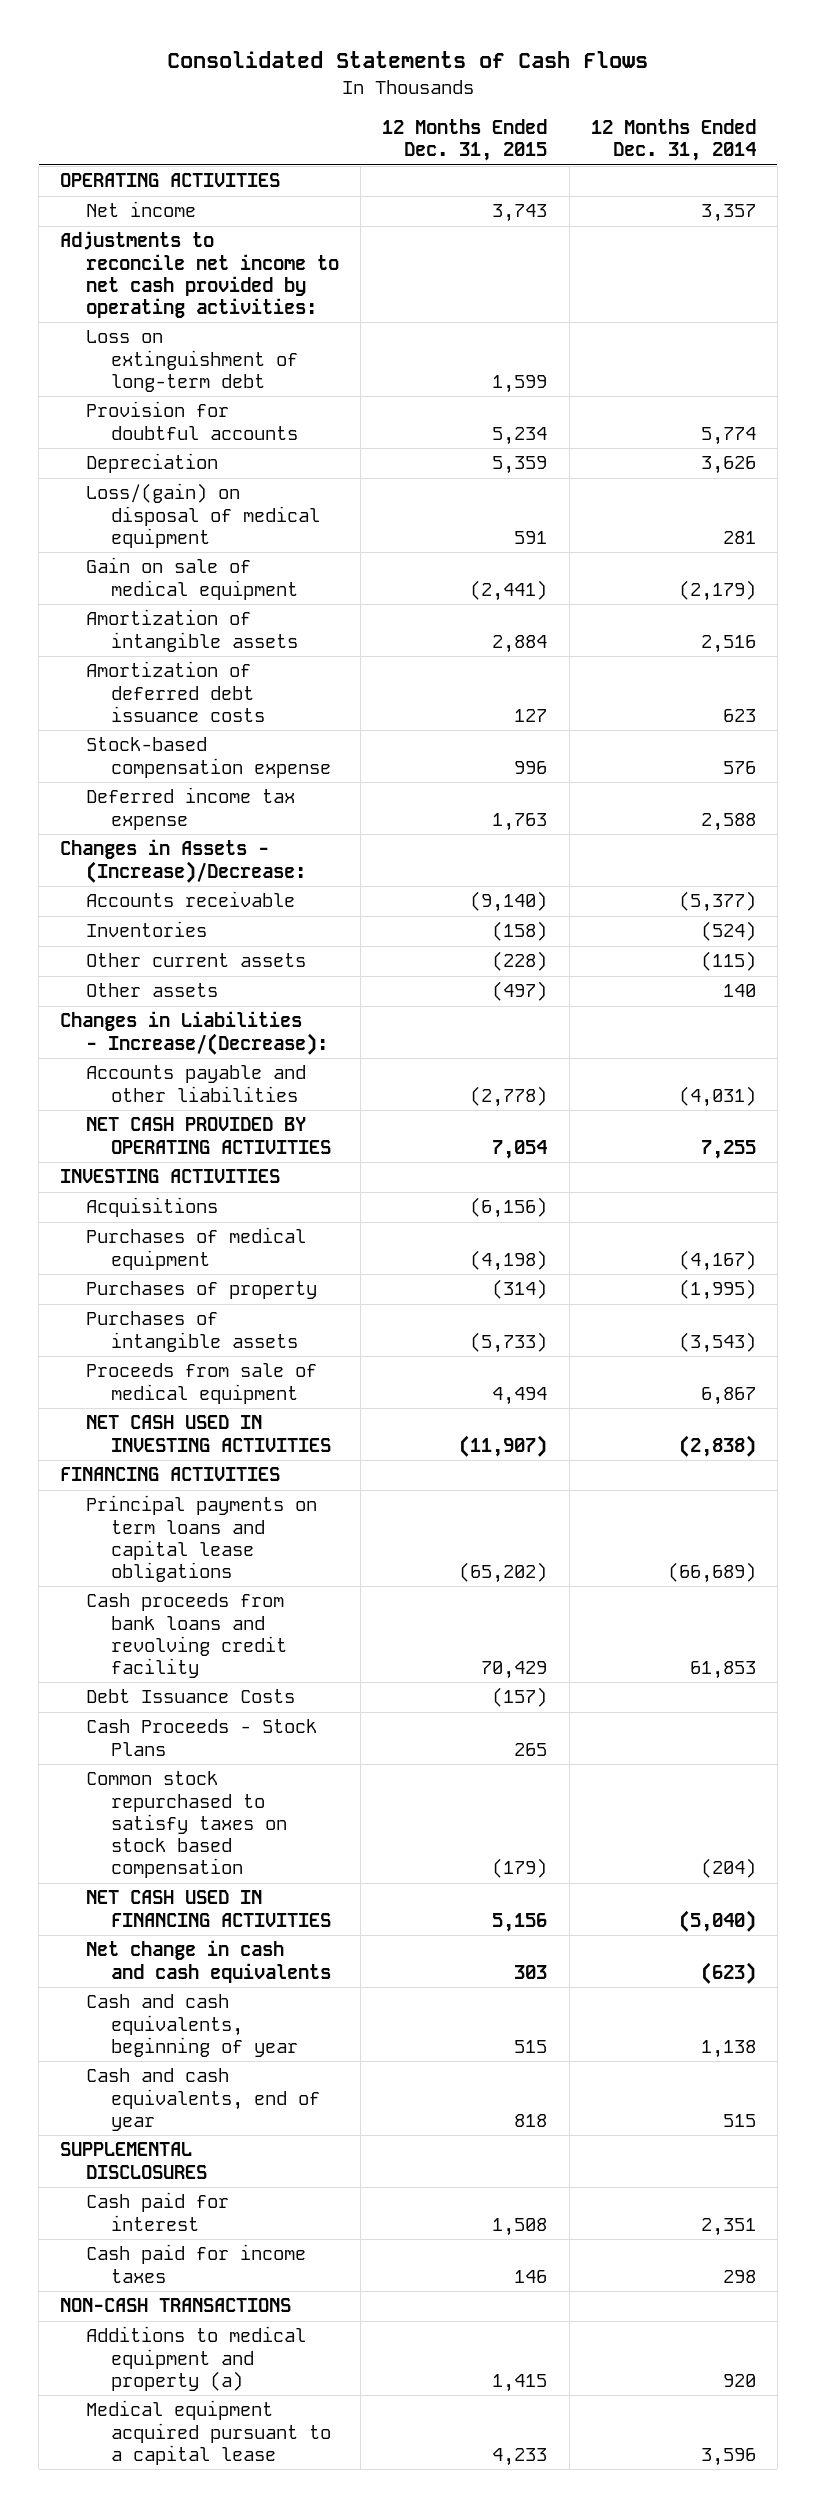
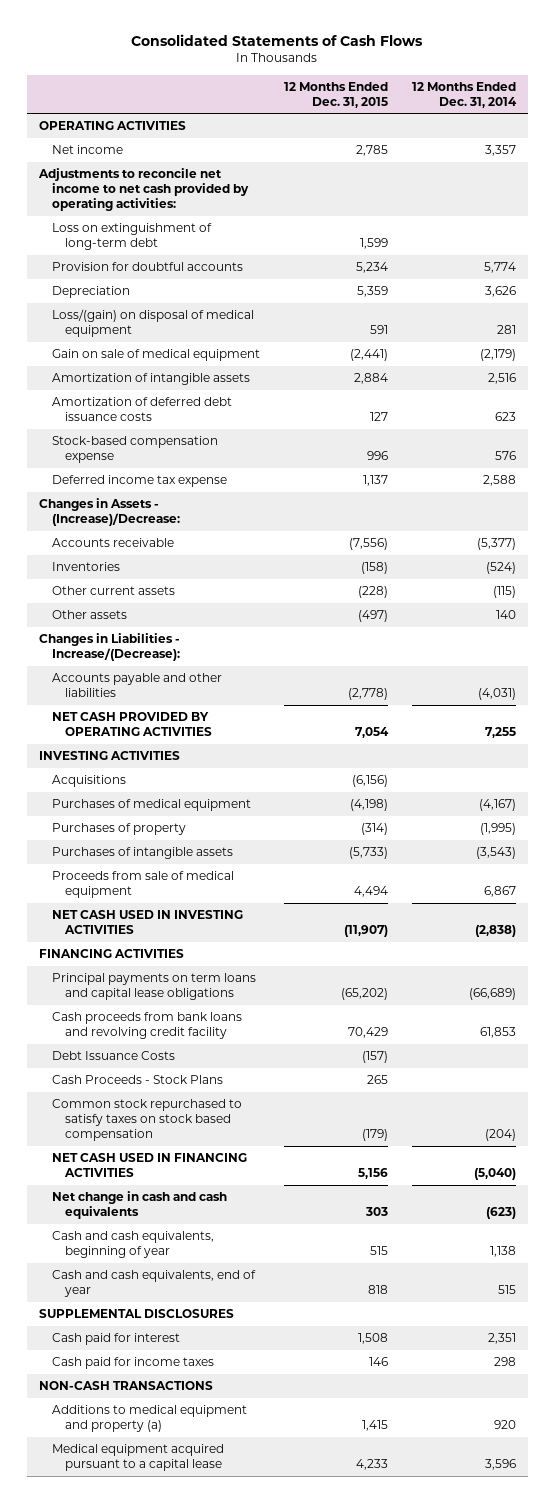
[492,204,548,223] 3,743 -> [355,145,388,157] 2,785
[492,812,548,831] 1,763 -> [362,475,388,487] 1,137
[470,891,548,913] (9,140) -> [348,538,388,551] (7,556)

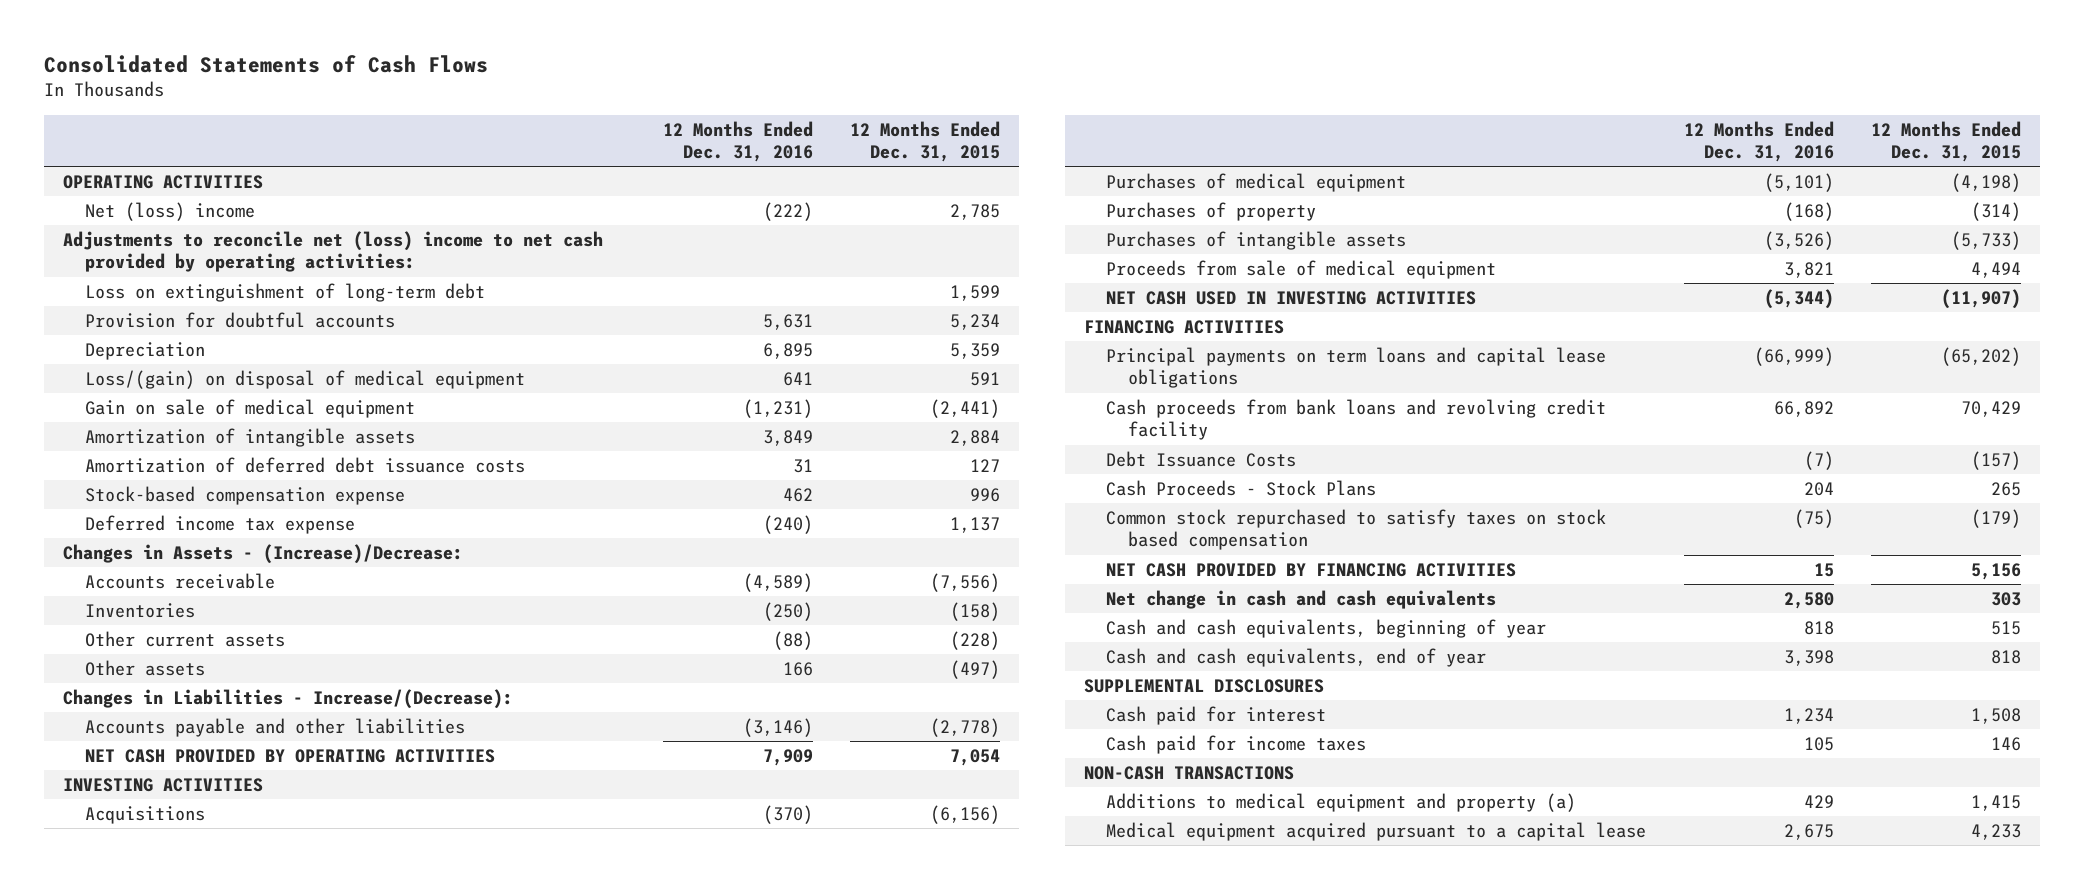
[411,81,517,108] 12 Months Ended Dec. 31, 2014 -> none
none -> [662,120,813,162] 12 Months Ended Dec. 31, 2016
[52,145,124,155] Net income -> [84,202,255,222] Net (loss) income
[38,168,250,212] Adjustments to reconcile net income to net cash provided by operating activities: -> [62,231,603,273] Adjustments to reconcile net (loss) income to net cash provided by operating activities:
[52,1153,248,1178] NET CASH USED IN FINANCING ACTIVITIES -> [1106,563,1517,578] NET CASH PROVIDED BY FINANCING ACTIVITIES

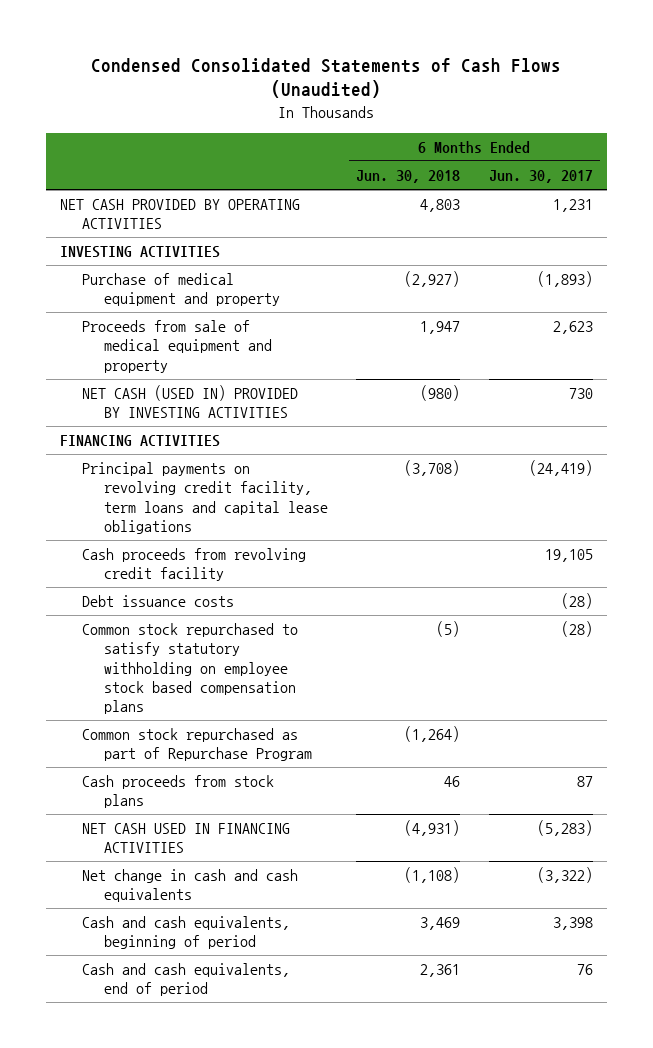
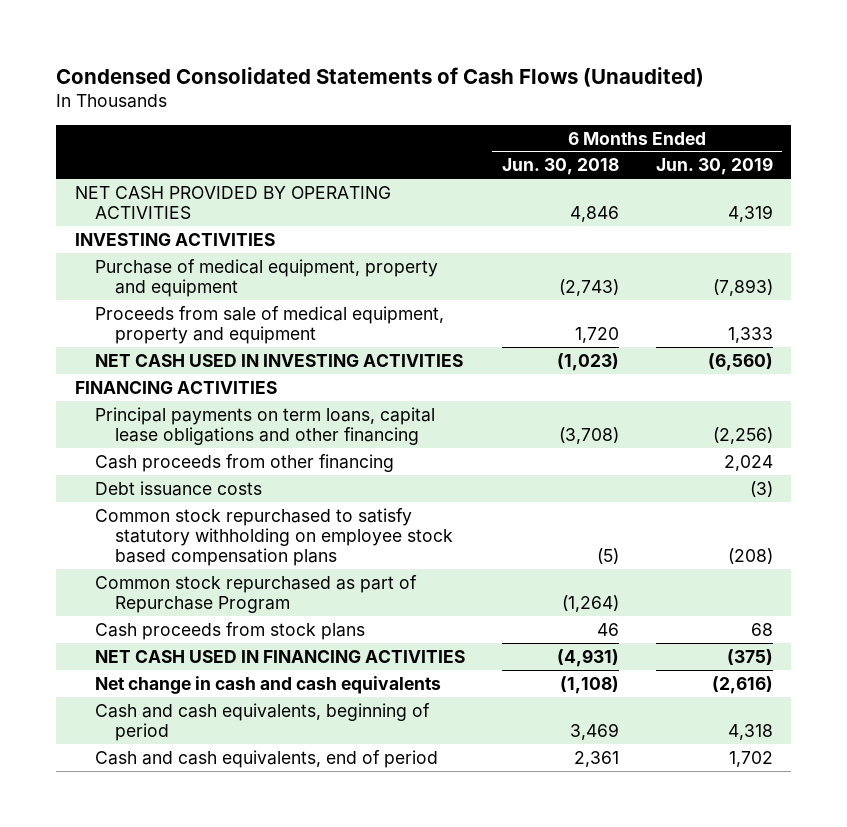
[488,170,593,184] Jun. 30, 2017 -> none
none -> [655,157,773,176] Jun. 30, 2019
[420,199,461,213] 4,803 -> [569,206,619,223] 4,846
[81,273,280,307] Purchase of medical equipment and property -> [94,258,438,298] Purchase of medical equipment, property and equipment
[404,271,461,288] (2,927) -> [558,279,619,297] (2,743)
[81,320,272,373] Proceeds from sale of medical equipment and property -> [94,305,444,345] Proceeds from sale of medical equipment, property and equipment
[420,321,461,335] 1,947 -> [574,327,619,344] 1,720
[81,385,298,419] NET CASH (USED IN) PROVIDED BY INVESTING ACTIVITIES -> [94,353,463,367] NET CASH USED IN INVESTING ACTIVITIES
[420,385,461,402] (980) -> [556,352,619,371] (1,023)
[81,548,306,582] Cash proceeds from revolving credit facility -> none
[81,462,328,534] Principal payments on revolving credit facility, term loans and capital lease obligations -> [94,406,435,446] Principal payments on term loans, capital lease obligations and other financing
none -> [94,453,394,472] Cash proceeds from other financing

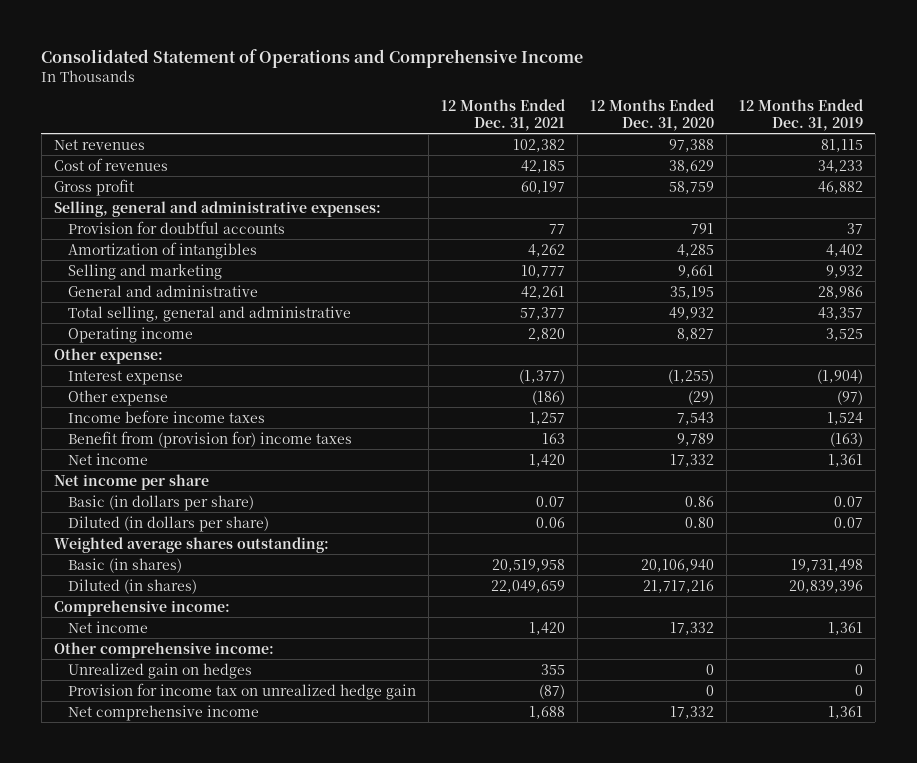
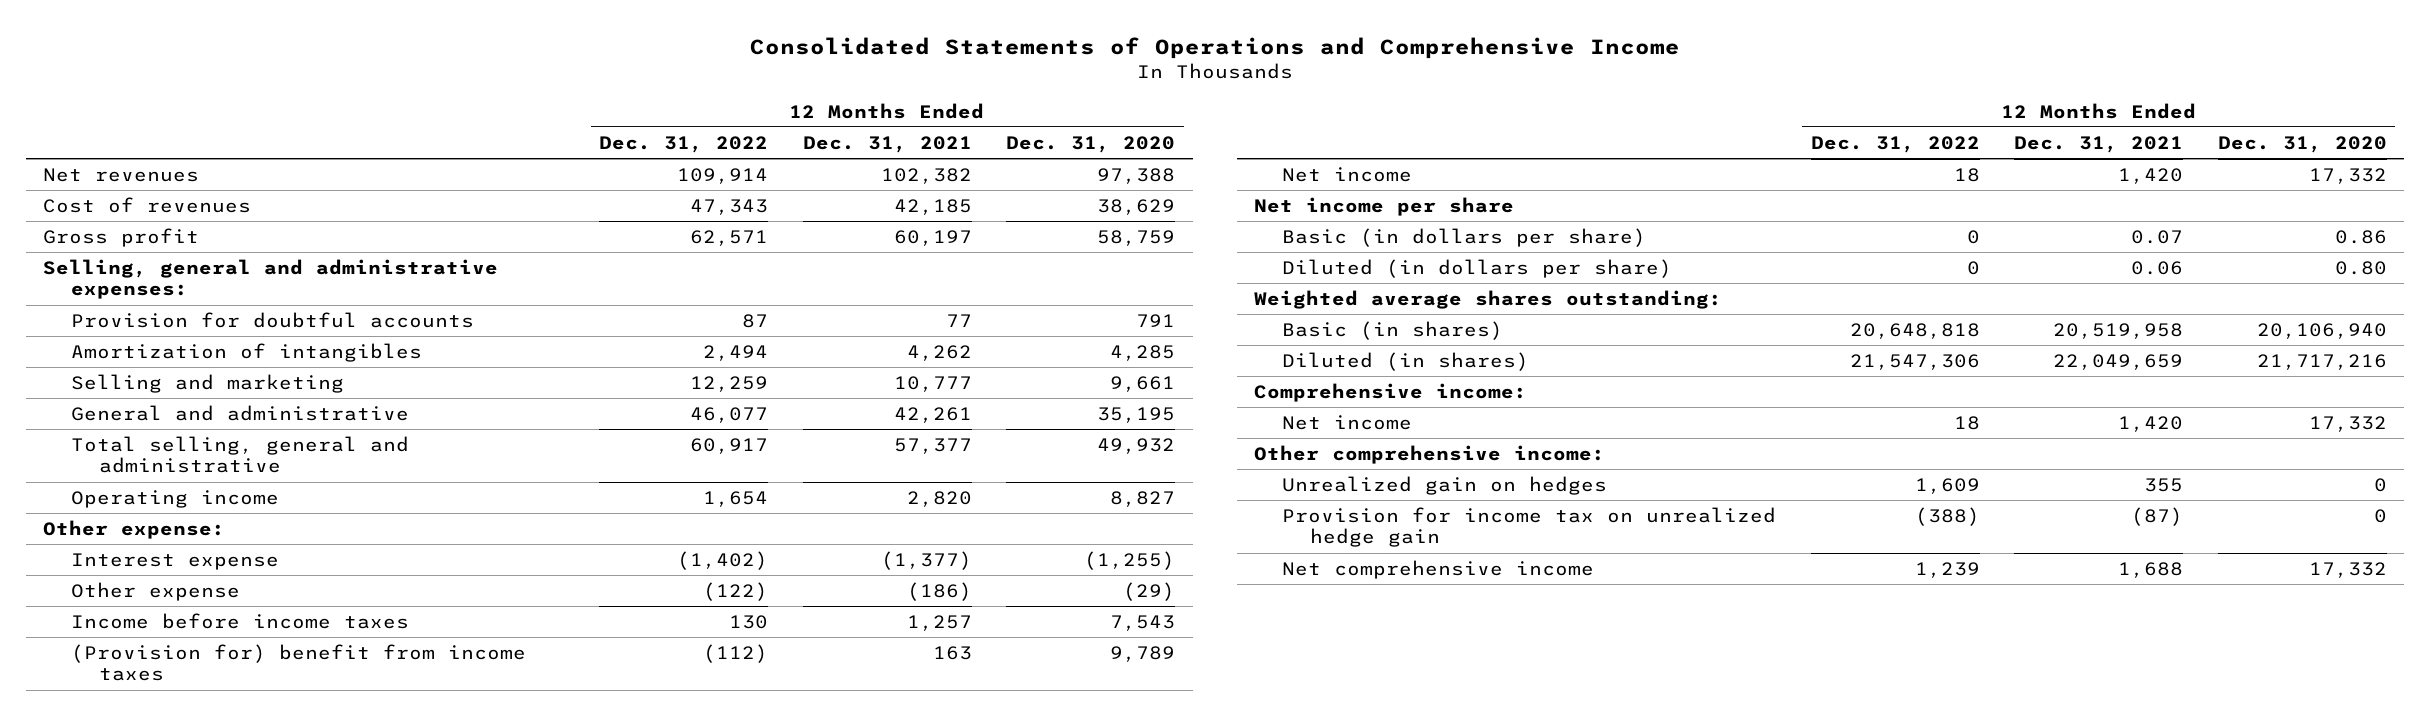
[41,49,584,69] Consolidated Statement of Operations and Comprehensive Income -> [749,36,1680,59] Consolidated Statements of Operations and Comprehensive Income
[738,99,863,131] 12 Months Ended Dec. 31, 2019 -> none
none -> [599,135,769,153] Dec. 31, 2022
[67,430,352,448] Benefit from (provision for) income taxes -> [71,643,527,682] (Provision for) benefit from income taxes

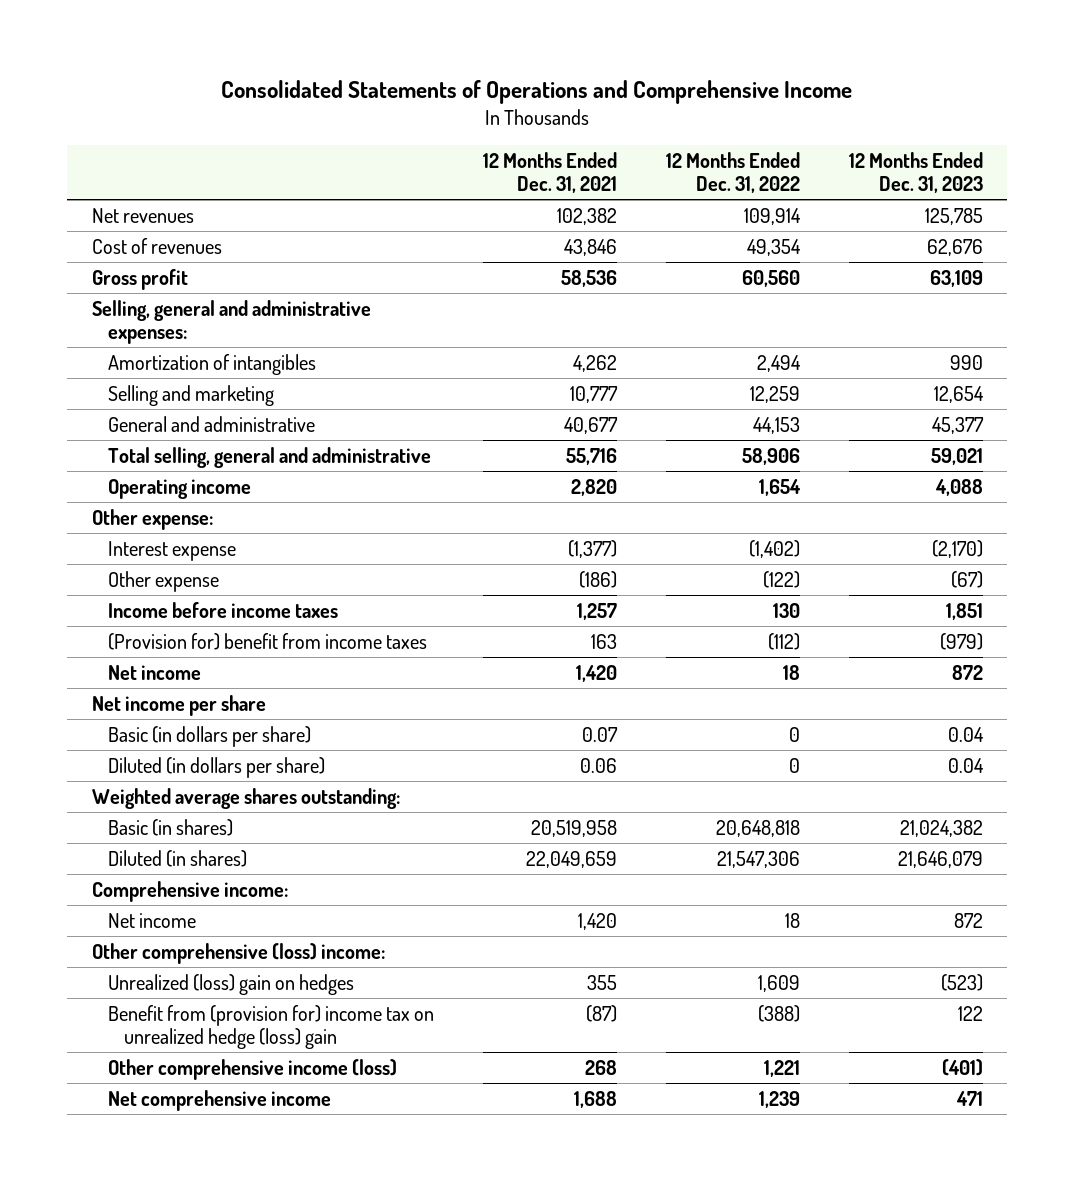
[1006,135,1176,153] Dec. 31, 2020 -> none
none -> [848,151,983,194] 12 Months Ended Dec. 31, 2023
[690,198,769,215] 47,343 -> [746,238,801,256] 49,354
[893,198,972,215] 42,185 -> [564,238,618,256] 43,846
[690,229,769,246] 62,571 -> [741,269,800,287] 60,560
[893,229,972,246] 60,197 -> [561,269,618,287] 58,536
[71,311,475,328] Provision for doubtful accounts -> none
[690,406,769,423] 46,077 -> [752,416,800,434] 44,153
[893,406,972,423] 42,261 -> [564,416,619,434] 40,677
[690,437,769,454] 60,917 -> [741,447,800,465] 58,906
[893,437,972,454] 57,377 -> [566,447,618,465] 55,716
[1254,444,1606,464] Other comprehensive income: -> [91,942,385,964] Other comprehensive (loss) income:
[1282,475,1608,495] Unrealized gain on hedges -> [108,973,355,995] Unrealized (loss) gain on hedges
[1282,506,1777,548] Provision for income tax on unrealized hedge gain -> [108,1004,435,1050] Benefit from (provision for) income tax on unrealized hedge (loss) gain
none -> [108,1058,398,1080] Other comprehensive income (loss)

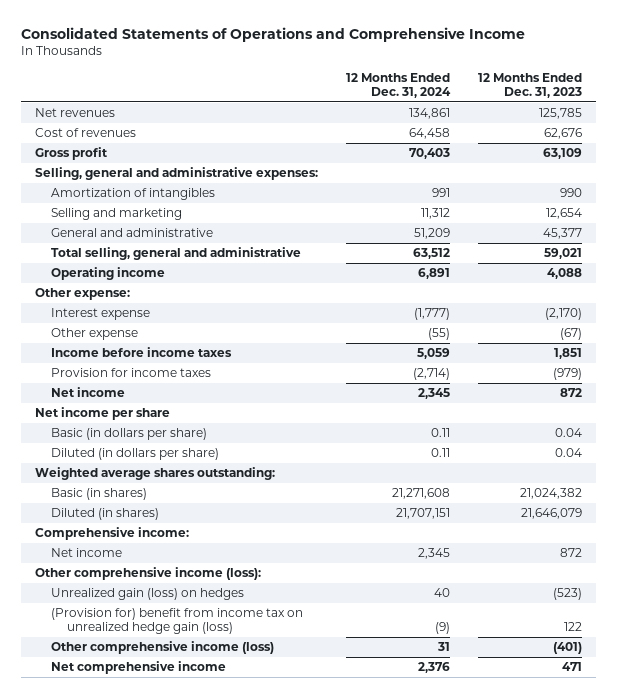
[483,151,618,194] 12 Months Ended Dec. 31, 2021 -> none
[665,151,800,194] 12 Months Ended Dec. 31, 2022 -> none
none -> [345,72,451,98] 12 Months Ended Dec. 31, 2024
[108,632,428,650] (Provision for) benefit from income taxes -> [51,368,212,378] Provision for income taxes
[91,942,385,964] Other comprehensive (loss) income: -> [34,567,261,581] Other comprehensive income (loss):
[108,973,355,995] Unrealized (loss) gain on hedges -> [51,588,245,601] Unrealized gain (loss) on hedges
[108,1004,435,1050] Benefit from (provision for) income tax on unrealized hedge (loss) gain -> [51,608,304,635] (Provision for) benefit from income tax on unrealized hedge gain (loss)

